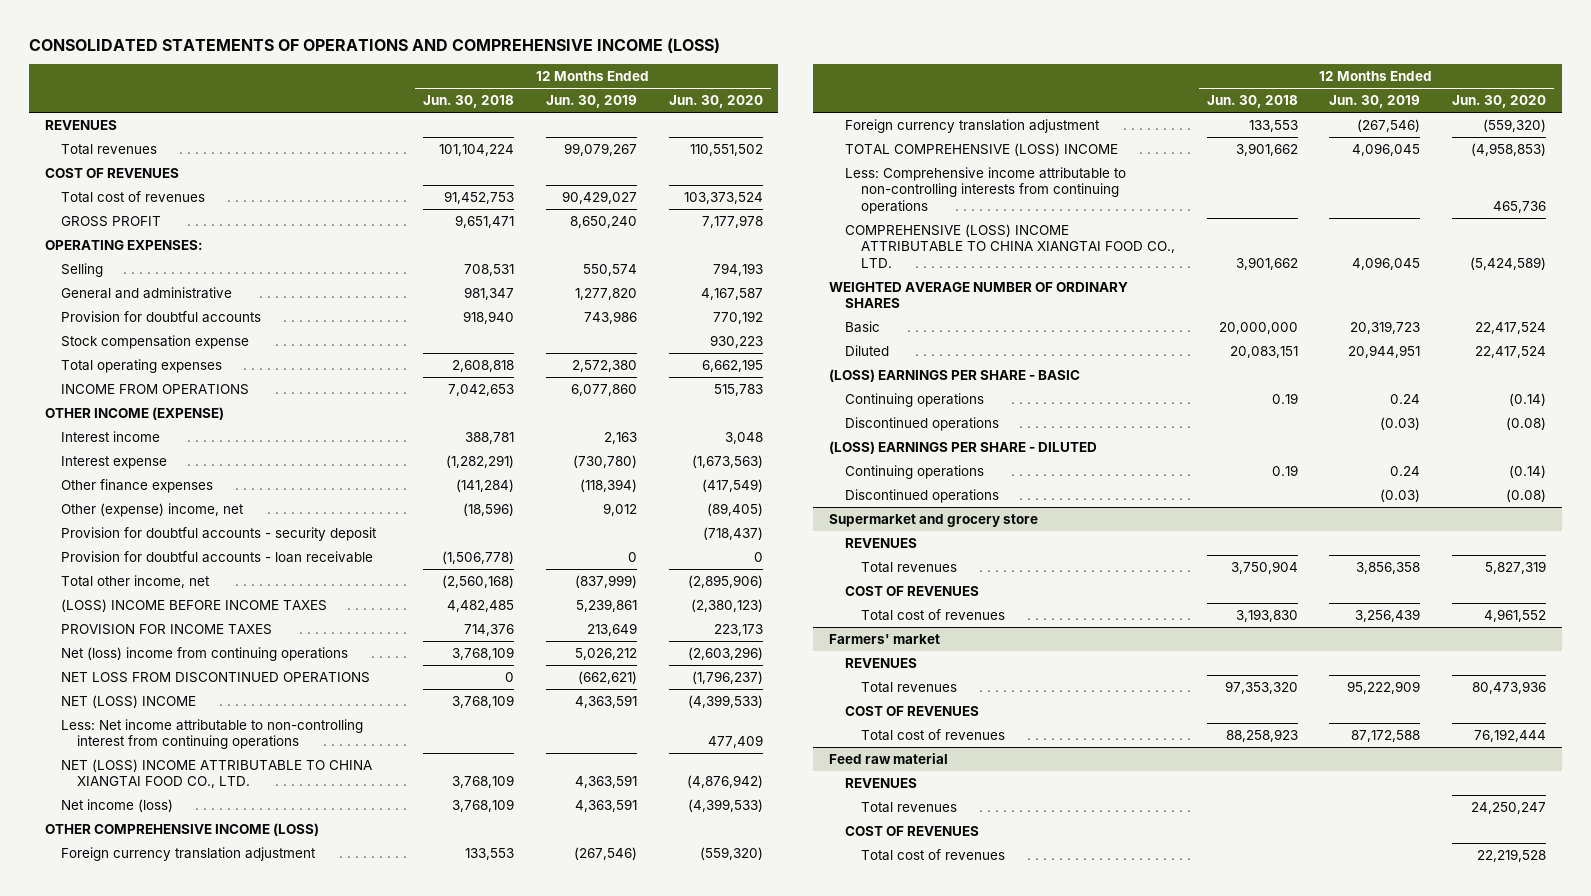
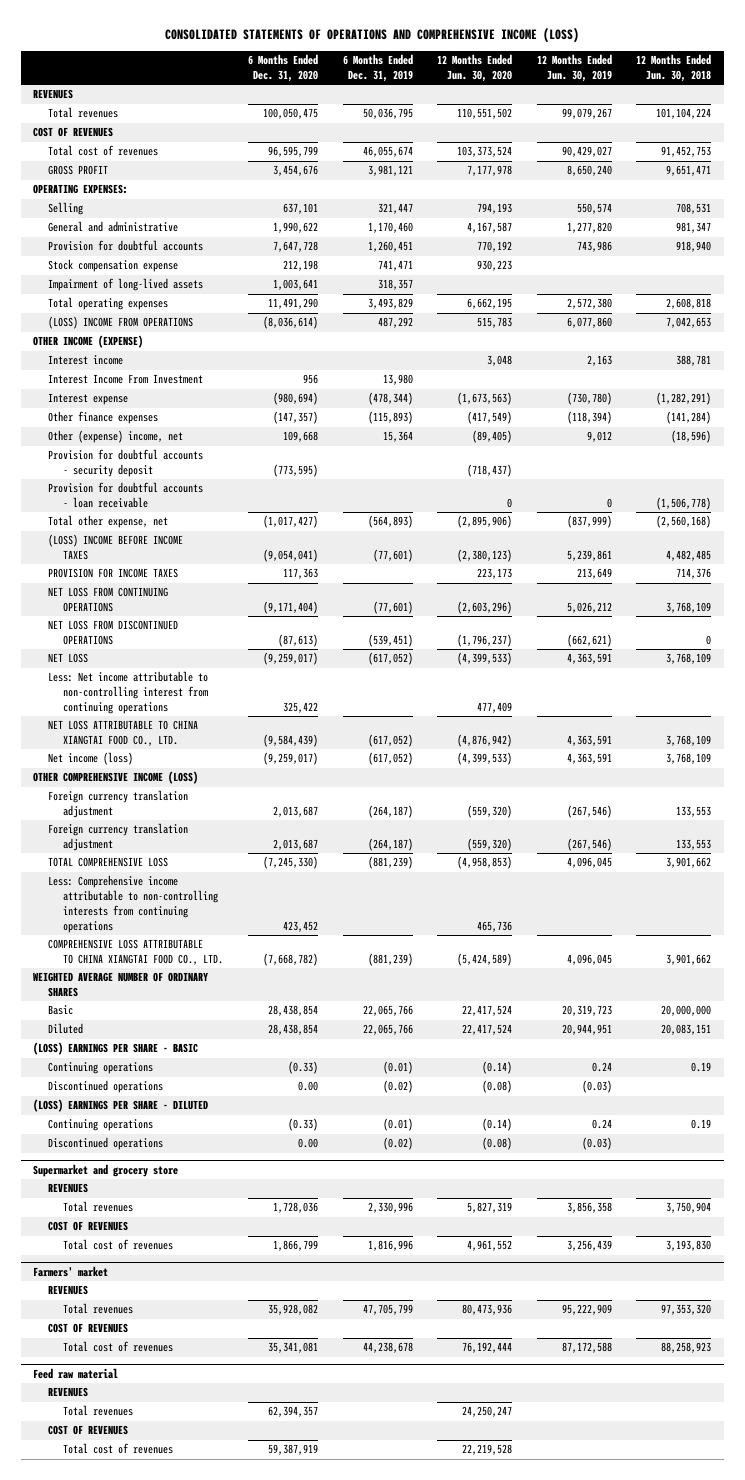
none -> [247,54,318,83] 6 Months Ended Dec. 31, 2020
none -> [342,54,413,83] 6 Months Ended Dec. 31, 2019
none -> [48,278,204,292] Impairment of long-lived assets
[61,384,250,396] INCOME FROM OPERATIONS -> [48,316,194,330] (LOSS) INCOME FROM OPERATIONS
none -> [48,374,204,385] Interest Income From Investment
[61,575,211,589] Total other income, net -> [48,515,169,529] Total other expense, net
[61,647,349,662] Net (loss) income from continuing operations -> [48,587,169,613] NET LOSS FROM CONTINUING OPERATIONS
[61,695,197,709] NET (LOSS) INCOME -> [48,653,89,664] NET LOSS
[61,759,373,789] NET (LOSS) INCOME ATTRIBUTABLE TO CHINA XIANGTAI FOOD CO., LTD. -> [48,720,199,747] NET LOSS ATTRIBUTABLE TO CHINA XIANGTAI FOOD CO., LTD.
[844,143,1118,157] TOTAL COMPREHENSIVE (LOSS) INCOME -> [48,857,169,868] TOTAL COMPREHENSIVE LOSS
[844,224,1175,268] COMPREHENSIVE (LOSS) INCOME ATTRIBUTABLE TO CHINA XIANGTAI FOOD CO., LTD. -> [48,939,224,966] COMPREHENSIVE LOSS ATTRIBUTABLE TO CHINA XIANGTAI FOOD CO., LTD.

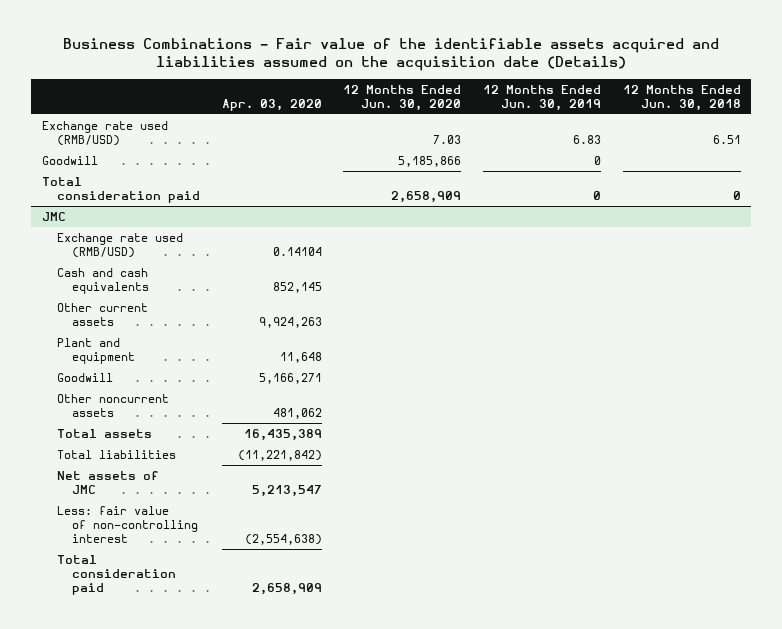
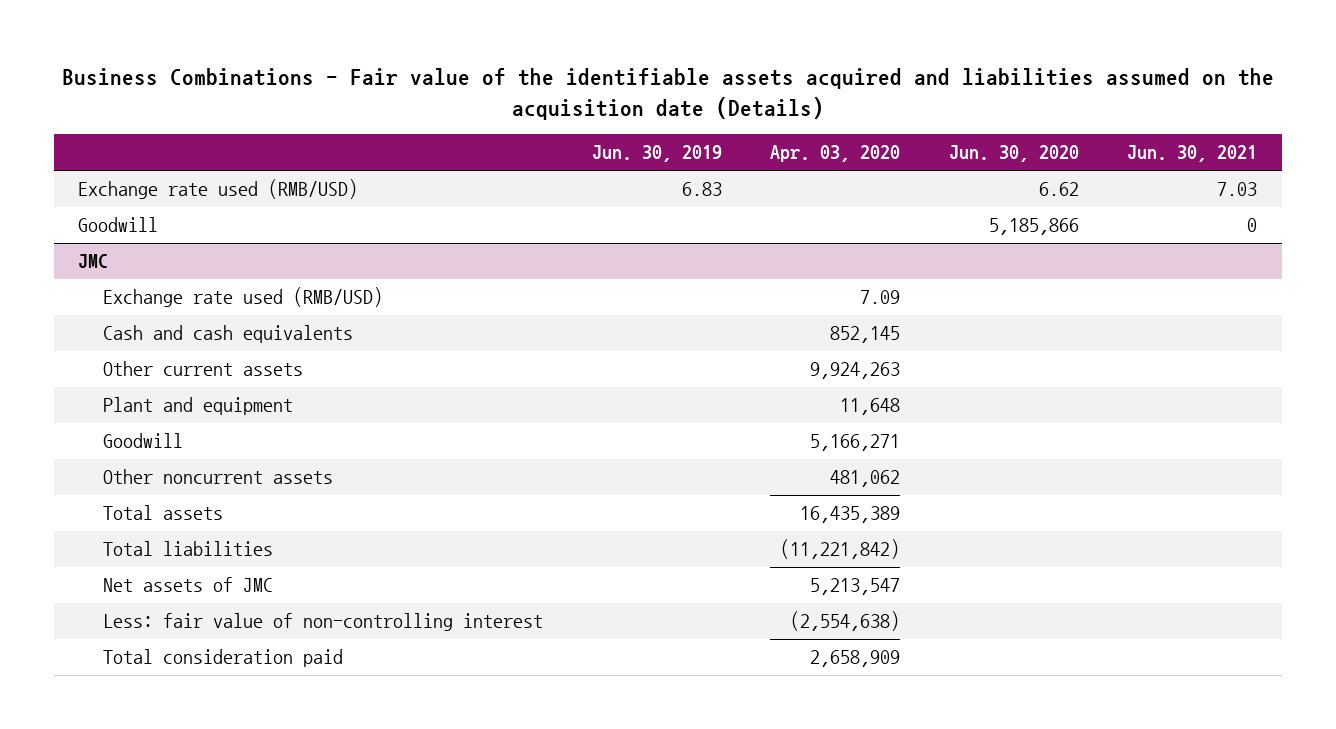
[343,84,462,111] 12 Months Ended Jun. 30, 2020 -> none
[482,84,601,111] 12 Months Ended Jun. 30, 2019 -> none
[622,84,741,111] 12 Months Ended Jun. 30, 2018 -> none
none -> [591,145,722,163] Jun. 30, 2019
none -> [948,145,1079,163] Jun. 30, 2020
none -> [1127,145,1258,163] Jun. 30, 2021
[41,176,201,203] Total consideration paid -> none
[272,246,322,256] 0.14104 -> [860,290,901,305] 7.09

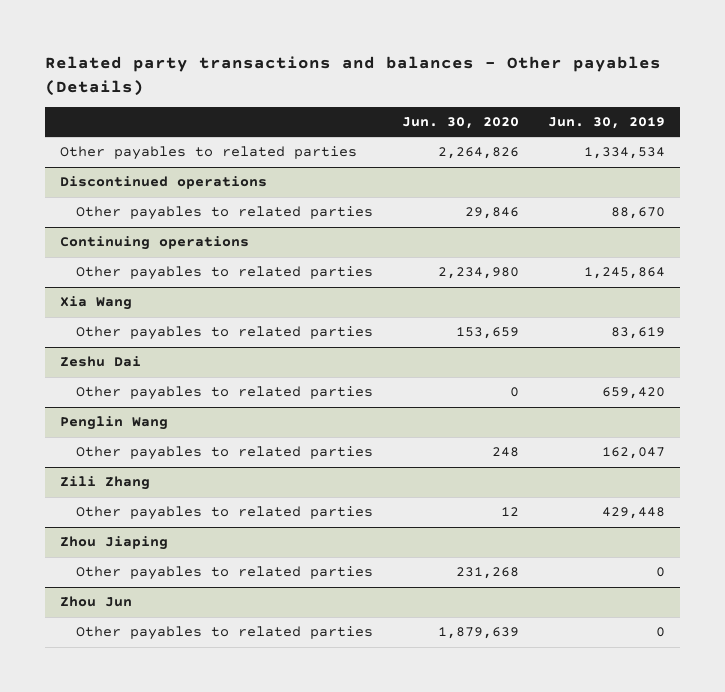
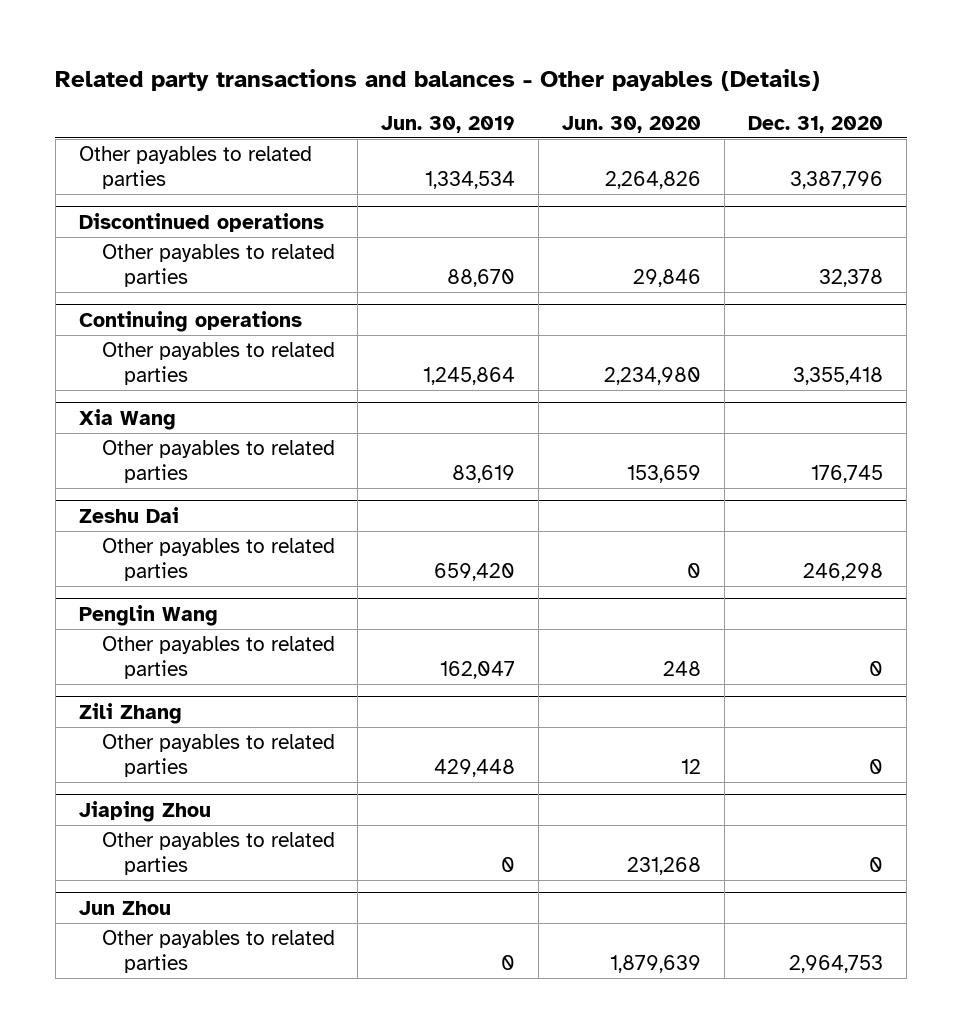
none -> [748,115,884,133] Dec. 31, 2020
[59,536,168,551] Zhou Jiaping -> [78,800,211,822] Jiaping Zhou
[59,596,132,608] Zhou Jun -> [78,900,171,915] Jun Zhou

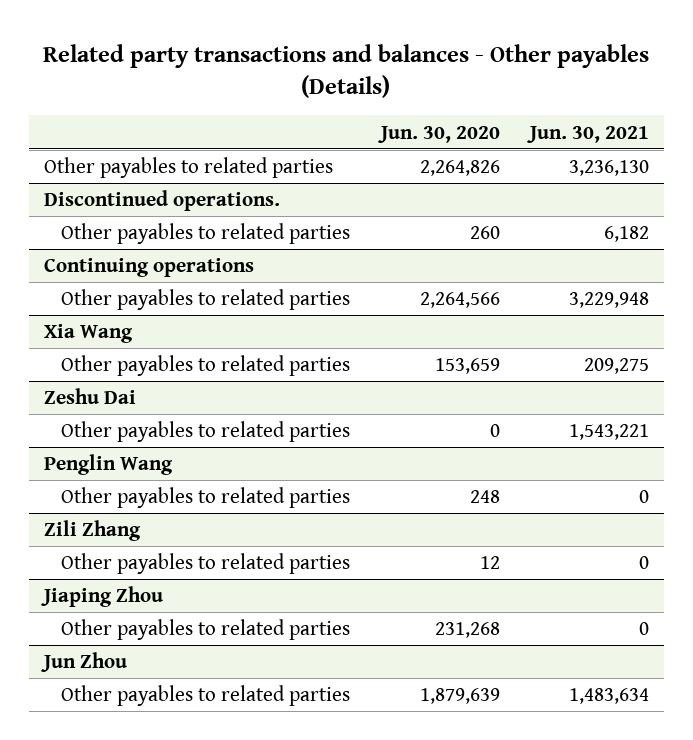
[381,115,516,133] Jun. 30, 2019 -> none
[748,115,884,133] Dec. 31, 2020 -> none
none -> [526,125,649,143] Jun. 30, 2021
[78,212,324,232] Discontinued operations -> [44,190,281,212] Discontinued operations.
[633,269,702,288] 29,846 -> [469,226,500,240] 260
[604,367,702,386] 2,234,980 -> [419,292,500,309] 2,264,566

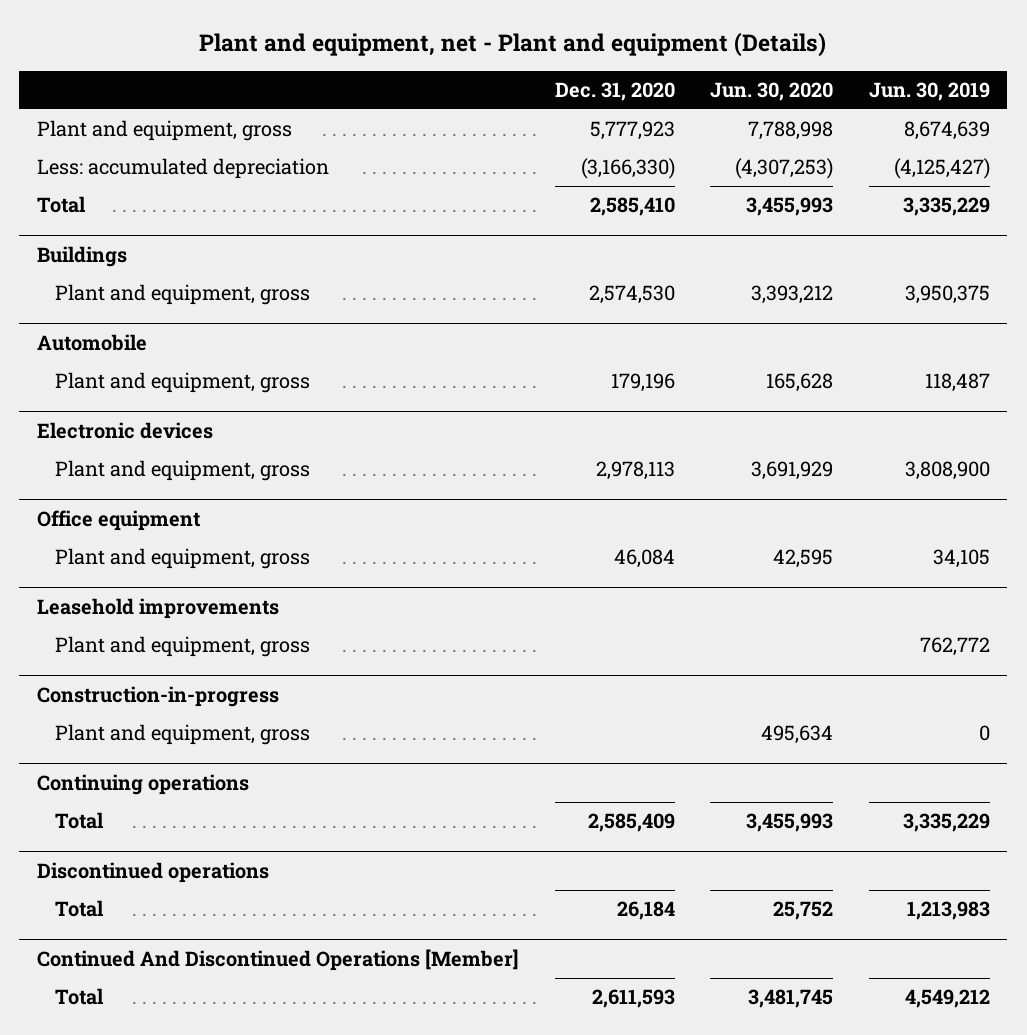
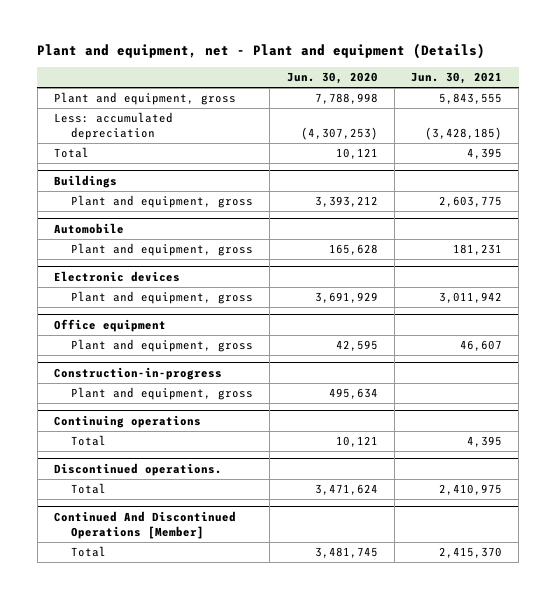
[554,82,675,102] Dec. 31, 2020 -> none
[868,82,990,102] Jun. 30, 2019 -> none
none -> [411,72,503,85] Jun. 30, 2021
[746,197,834,217] 3,455,993 -> [335,148,378,160] 10,121
[37,597,280,619] Leasehold improvements -> none
[55,636,311,658] Plant and equipment, gross -> none
[746,813,834,833] 3,455,993 -> [335,436,378,448] 10,121
[37,861,270,883] Discontinued operations -> [53,462,222,476] Discontinued operations.
[773,901,834,921] 25,752 -> [314,484,378,496] 3,471,624

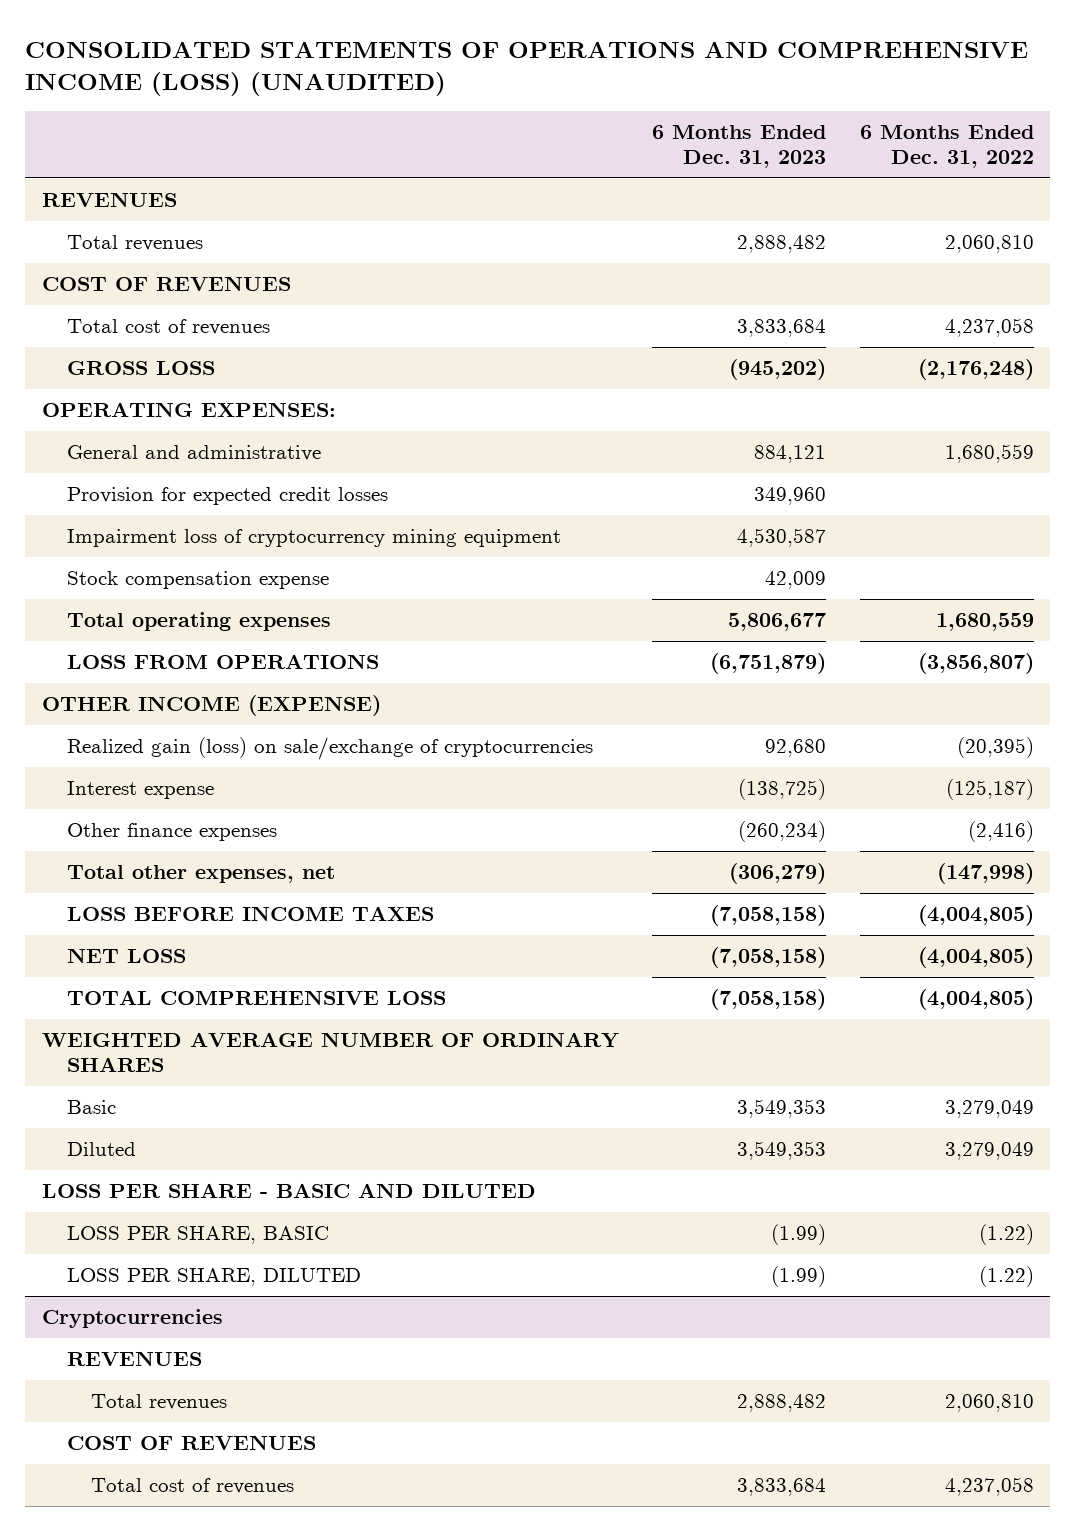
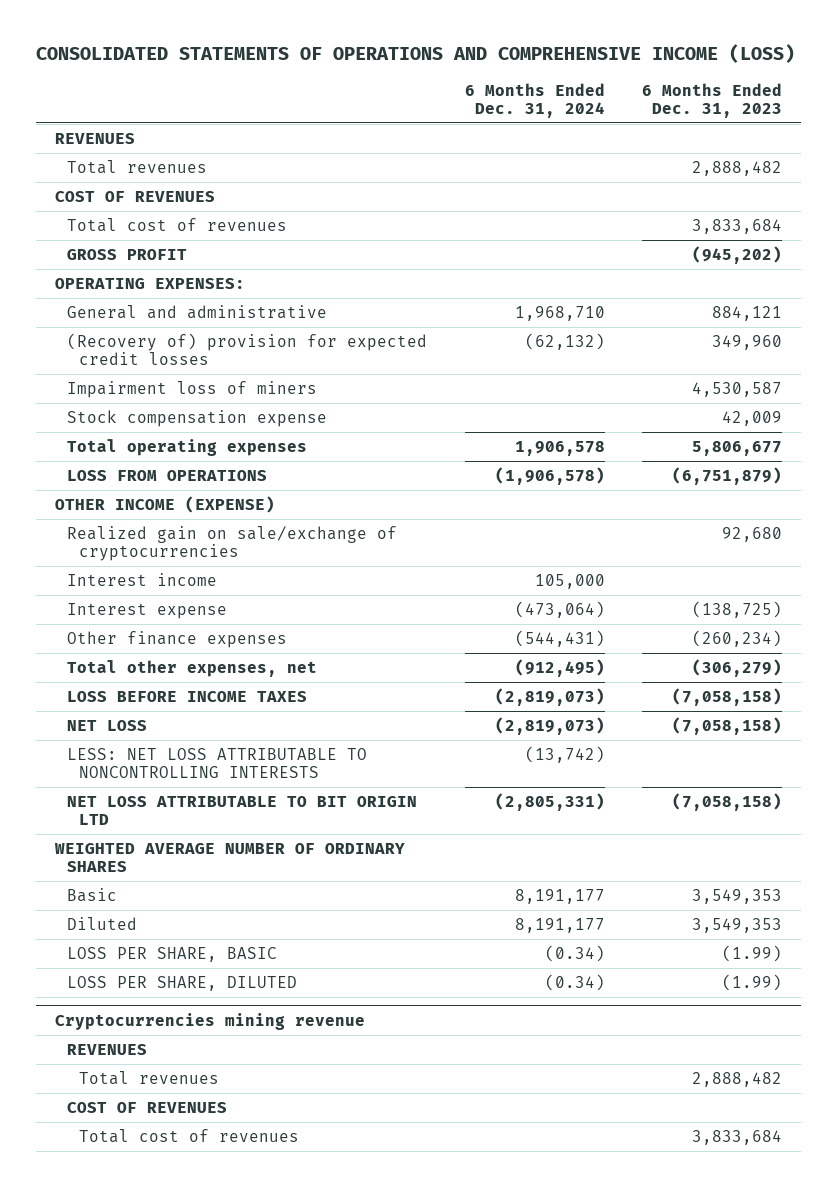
[25,40,1029,96] CONSOLIDATED STATEMENTS OF OPERATIONS AND COMPREHENSIVE INCOME (LOSS) (UNAUDITED) -> [36,44,796,64] CONSOLIDATED STATEMENTS OF OPERATIONS AND COMPREHENSIVE INCOME (LOSS)
[859,124,1034,168] 6 Months Ended Dec. 31, 2022 -> none
none -> [464,82,605,118] 6 Months Ended Dec. 31, 2024
[66,361,215,376] GROSS LOSS -> [66,249,187,261] GROSS PROFIT
[66,487,388,506] Provision for expected credit losses -> [66,333,427,365] (Recovery of) provision for expected credit losses
[66,529,561,548] Impairment loss of cryptocurrency mining equipment -> [66,381,317,399] Impairment loss of miners
[66,737,593,761] Realized gain (loss) on sale/exchange of cryptocurrencies -> [66,526,397,561] Realized gain on sale/exchange of cryptocurrencies
none -> [66,573,217,587] Interest income
none -> [66,748,367,778] LESS: NET LOSS ATTRIBUTABLE TO NONCONTROLLING INTERESTS
[66,990,446,1006] TOTAL COMPREHENSIVE LOSS -> [66,796,417,825] NET LOSS ATTRIBUTABLE TO BIT ORIGIN LTD
[42,1183,537,1199] LOSS PER SHARE - BASIC AND DILUTED -> none
[42,1309,224,1329] Cryptocurrencies -> [54,1012,365,1030] Cryptocurrencies mining revenue

